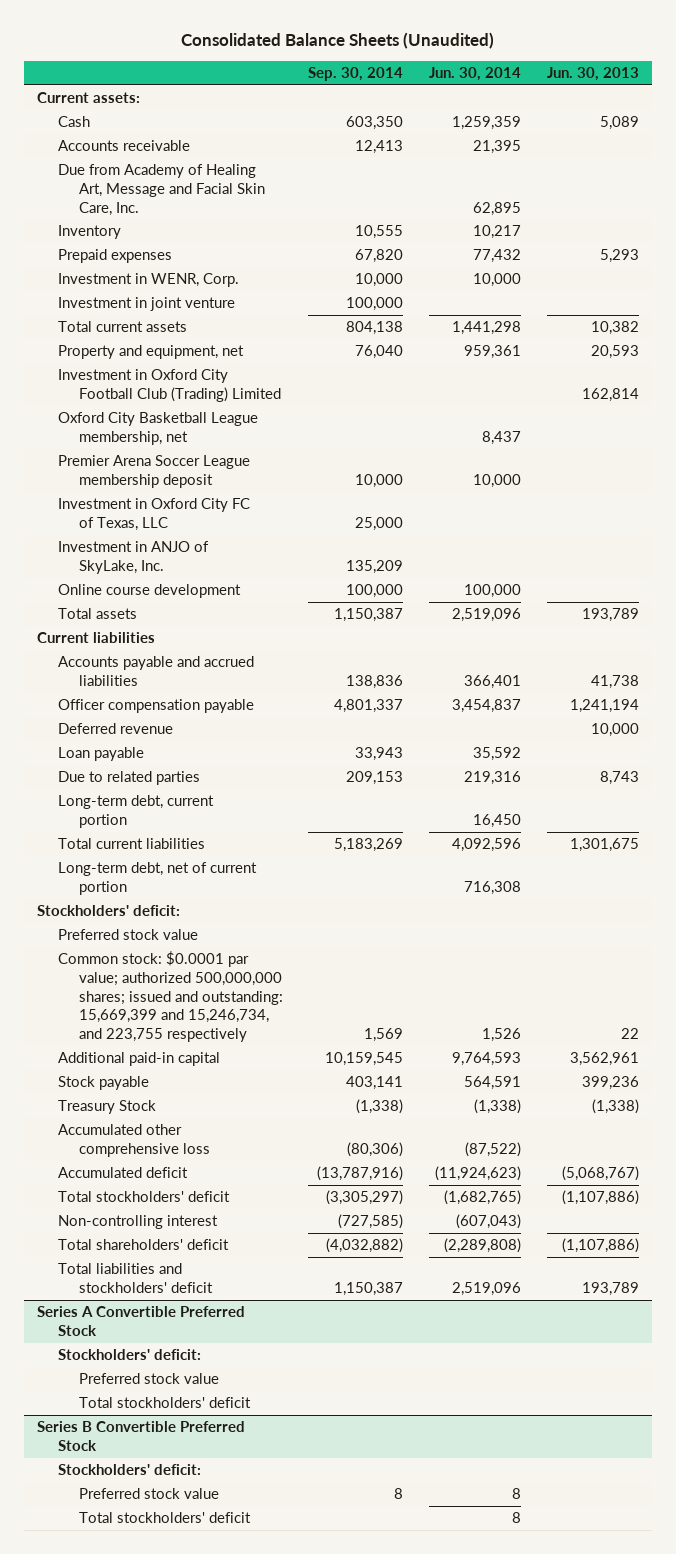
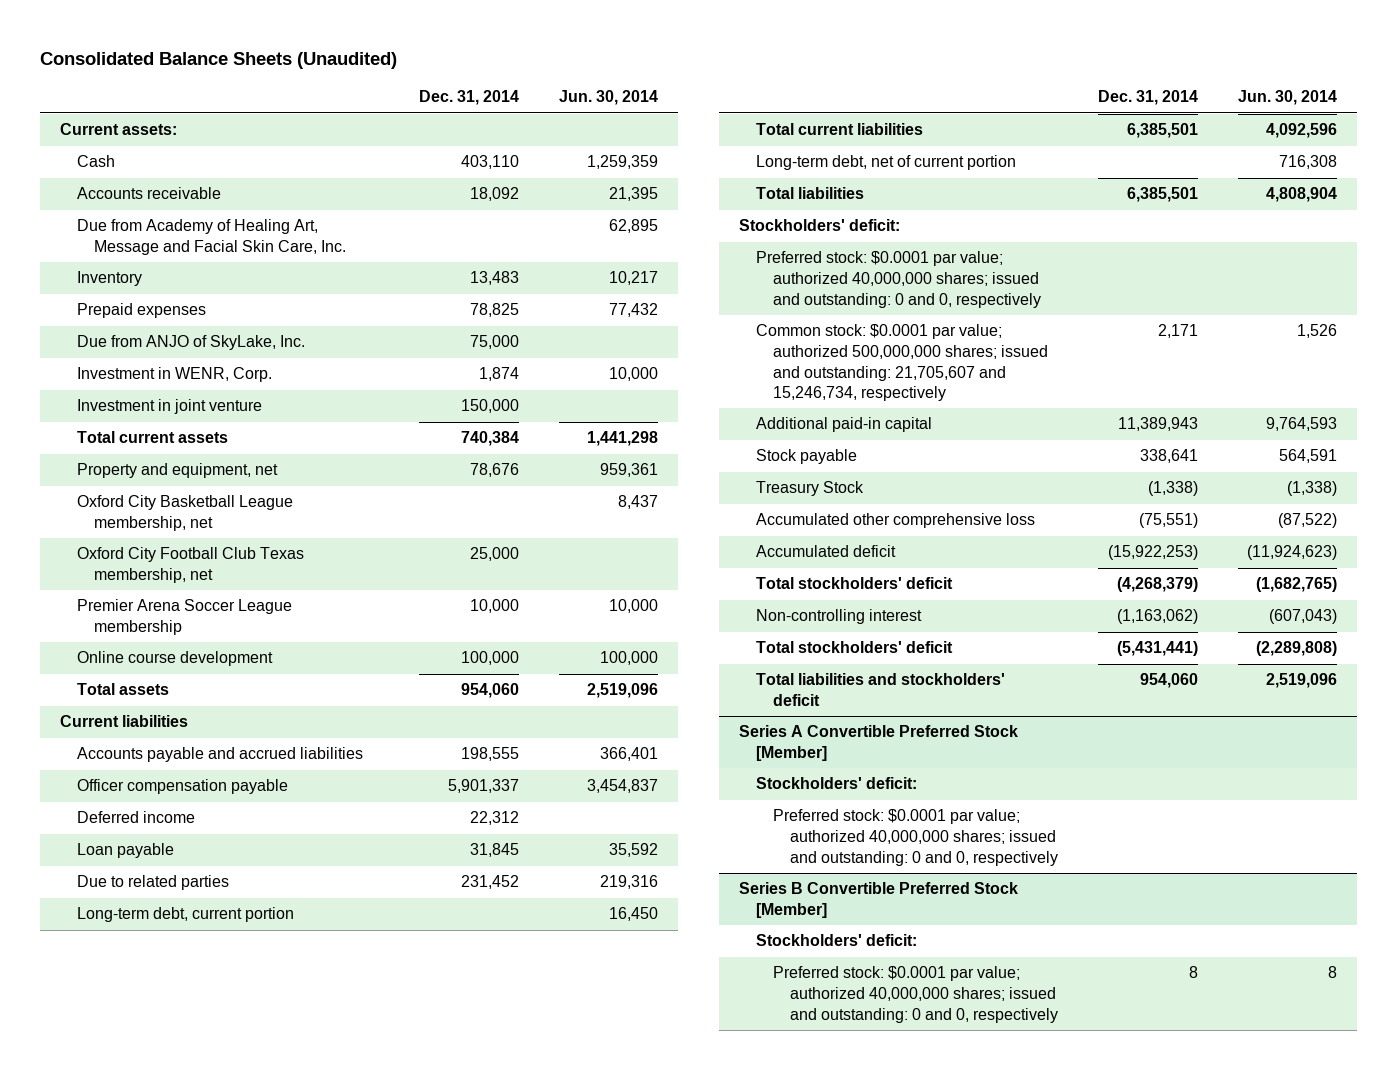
[308,66,404,81] Sep. 30, 2014 -> none
[547,66,640,81] Jun. 30, 2013 -> none
none -> [418,90,519,106] Dec. 31, 2014
none -> [76,335,305,351] Due from ANJO of SkyLake, Inc.
[57,369,281,402] Investment in Oxford City Football Club (Trading) Limited -> none
[57,498,250,531] Investment in Oxford City FC of Texas, LLC -> none
[57,541,209,574] Investment in ANJO of SkyLake, Inc. -> none
none -> [76,547,304,584] Oxford City Football Club Texas membership, net
[57,455,250,488] Premier Arena Soccer League membership deposit -> [76,599,292,636] Premier Arena Soccer League membership
[57,723,173,735] Deferred revenue -> none
none -> [76,811,195,824] Deferred income
none -> [755,187,864,200] Total liabilities
[57,929,198,941] Preferred stock value -> [755,251,1041,308] Preferred stock: $0.0001 par value; authorized 40,000,000 shares; issued and outstanding: 0 and 0, respectively
[57,951,283,1042] Common stock: $0.0001 par value; authorized 500,000,000 shares; issued and outstanding: 15,669,399 and 15,246,734, and 223,755 respectively -> [755,324,1048,402] Common stock: $0.0001 par value; authorized 500,000,000 shares; issued and outstanding: 21,705,607 and 15,246,734, respectively
[57,1239,229,1251] Total shareholders' deficit -> [755,641,953,654] Total stockholders' deficit
[36,1306,245,1336] Series A Convertible Preferred Stock -> [738,725,1018,762] Series A Convertible Preferred Stock [Member]
[78,1397,251,1409] Total stockholders' deficit -> none
[78,1373,219,1385] Preferred stock value -> [772,809,1058,866] Preferred stock: $0.0001 par value; authorized 40,000,000 shares; issued and outstanding: 0 and 0, respectively
[36,1421,245,1451] Series B Convertible Preferred Stock -> [738,882,1018,919] Series B Convertible Preferred Stock [Member]
[78,1512,251,1524] Total stockholders' deficit -> none
[78,1488,219,1500] Preferred stock value -> [772,966,1058,1023] Preferred stock: $0.0001 par value; authorized 40,000,000 shares; issued and outstanding: 0 and 0, respectively

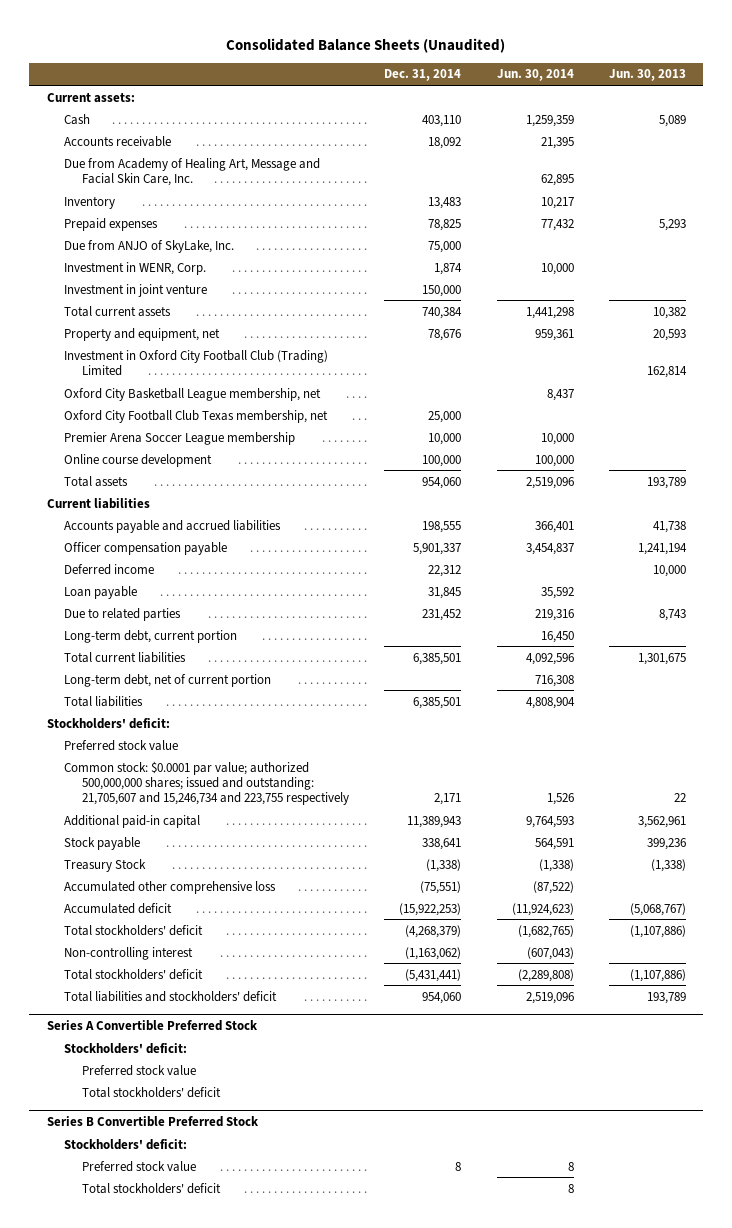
none -> [608,69,686,82] Jun. 30, 2013
none -> [64,349,329,376] Investment in Oxford City Football Club (Trading) Limited
[755,251,1041,308] Preferred stock: $0.0001 par value; authorized 40,000,000 shares; issued and outstanding: 0 and 0, respectively -> [64,739,179,751] Preferred stock value
[755,324,1048,402] Common stock: $0.0001 par value; authorized 500,000,000 shares; issued and outstanding: 21,705,607 and 15,246,734, respectively -> [64,760,350,806] Common stock: $0.0001 par value; authorized 500,000,000 shares; issued and outstanding: 21,705,607 and 15,246,734 and 223,755 respectively
[738,725,1018,762] Series A Convertible Preferred Stock [Member] -> [46,1020,258,1032] Series A Convertible Preferred Stock
[772,809,1058,866] Preferred stock: $0.0001 par value; authorized 40,000,000 shares; issued and outstanding: 0 and 0, respectively -> [82,1064,197,1076] Preferred stock value
none -> [82,1086,222,1098] Total stockholders' deficit
[738,882,1018,919] Series B Convertible Preferred Stock [Member] -> [46,1116,259,1128] Series B Convertible Preferred Stock
[772,966,1058,1023] Preferred stock: $0.0001 par value; authorized 40,000,000 shares; issued and outstanding: 0 and 0, respectively -> [82,1160,197,1172] Preferred stock value
none -> [82,1182,222,1194] Total stockholders' deficit

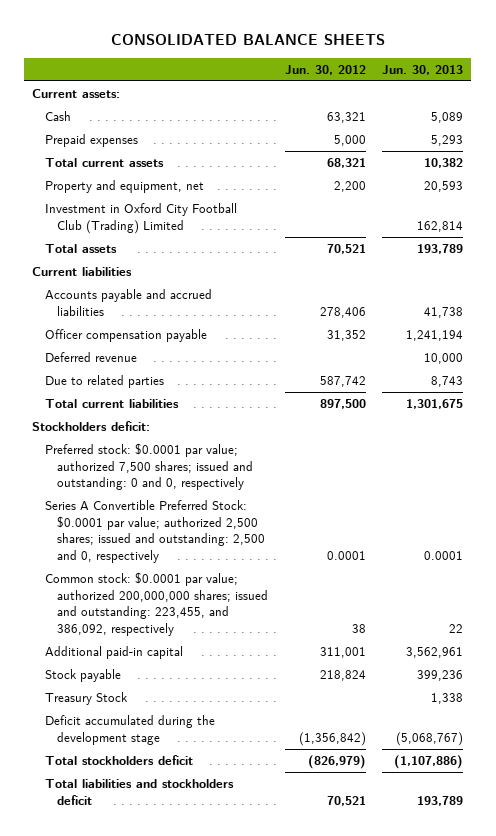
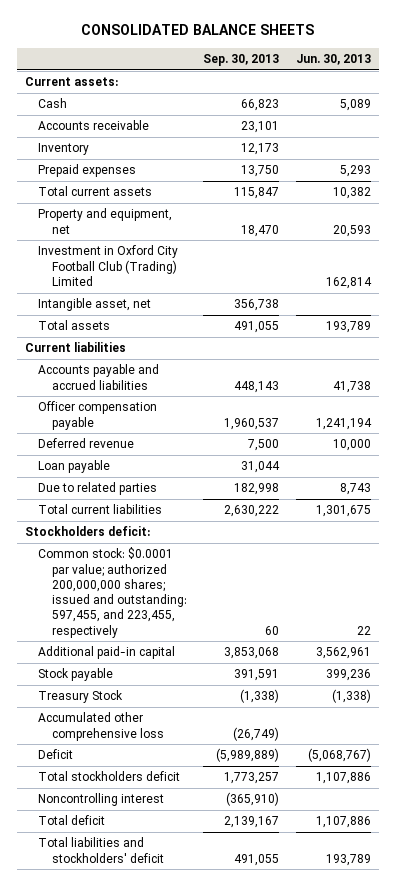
[284,64,366,75] Jun. 30, 2012 -> none
none -> [203,53,280,66] Sep. 30, 2013
none -> [38,120,150,131] Accounts receivable
none -> [38,143,90,156] Inventory
none -> [38,298,152,312] Intangible asset, net
none -> [38,460,111,474] Loan payable
[44,443,254,491] Preferred stock: $0.0001 par value; authorized 7,500 shares; issued and outstanding: 0 and 0, respectively -> none
[44,500,266,564] Series A Convertible Preferred Stock: $0.0001 par value; authorized 2,500 shares; issued and outstanding: 2,500 and 0, respectively -> none
[44,572,269,637] Common stock: $0.0001 par value; authorized 200,000,000 shares; issued and outstanding: 223,455, and 386,092, respectively -> [38,547,187,638] Common stock: $0.0001 par value; authorized 200,000,000 shares; issued and outstanding: 597,455, and 223,455, respectively
[431,693,464,705] 1,338 -> [331,689,371,704] (1,338)
none -> [38,712,164,741] Accumulated other comprehensive loss
[44,715,215,745] Deficit accumulated during the development stage -> [38,749,74,760] Deficit
[394,755,464,770] (1,107,886) -> [315,772,371,785] 1,107,886
none -> [38,793,165,807] Noncontrolling interest
none -> [38,815,106,826] Total deficit
[44,779,234,805] Total liabilities and stockholders deficit -> [38,837,164,863] Total liabilities and stockholders' deficit

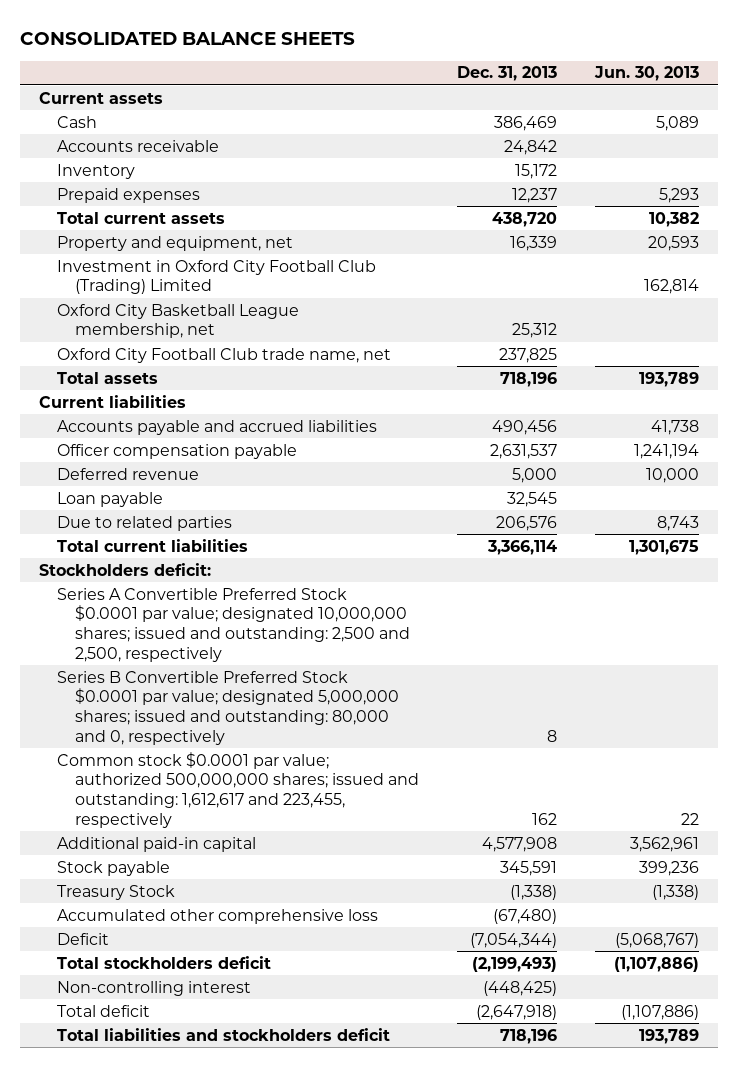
[203,53,280,66] Sep. 30, 2013 -> none
none -> [456,66,557,82] Dec. 31, 2013
[24,77,118,87] Current assets: -> [38,91,163,104] Current assets
[38,298,152,312] Intangible asset, net -> none
none -> [56,303,299,339] Oxford City Basketball League membership, net
none -> [56,347,391,363] Oxford City Football Club trade name, net
none -> [56,587,410,662] Series A Convertible Preferred Stock $0.0001 par value; designated 10,000,000 shares; issued and outstanding: 2,500 and 2,500, respectively
none -> [56,670,399,745] Series B Convertible Preferred Stock $0.0001 par value; designated 5,000,000 shares; issued and outstanding: 80,000 and 0, respectively
[38,547,187,638] Common stock: $0.0001 par value; authorized 200,000,000 shares; issued and outstanding: 597,455, and 223,455, respectively -> [56,751,419,828] Common stock $0.0001 par value; authorized 500,000,000 shares; issued and outstanding: 1,612,617 and 223,455, respectively
[315,772,371,785] 1,107,886 -> [613,956,699,972] (1,107,886)
[38,793,165,807] Noncontrolling interest -> [56,980,251,996] Non-controlling interest
[315,816,371,829] 1,107,886 -> [620,1004,699,1020] (1,107,886)
[38,837,164,863] Total liabilities and stockholders' deficit -> [56,1027,390,1041] Total liabilities and stockholders deficit

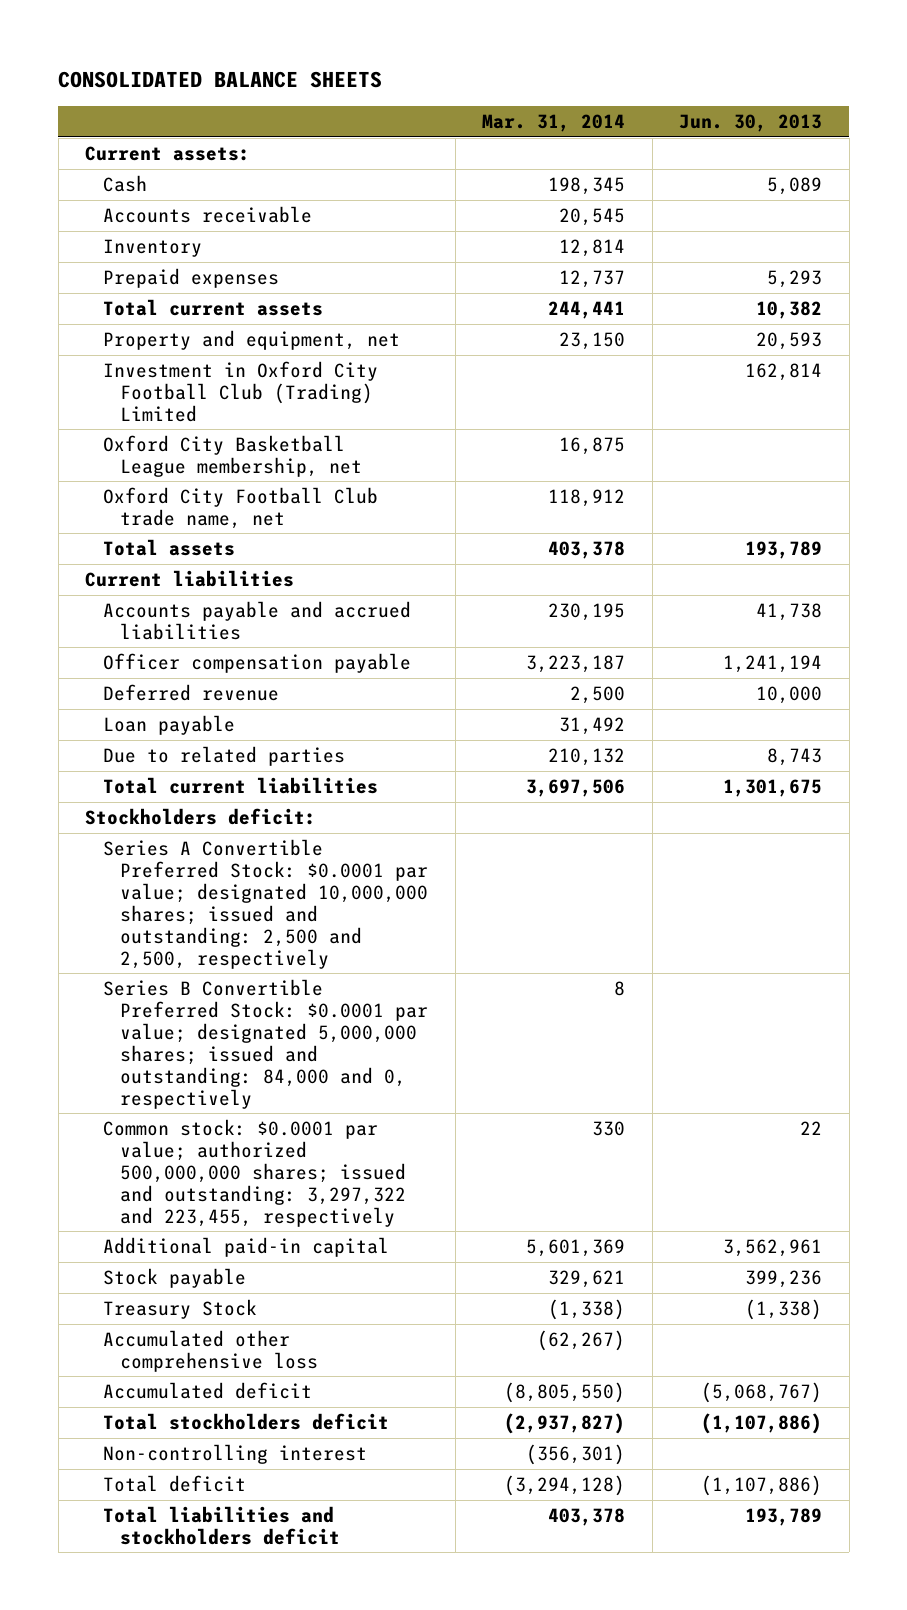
[456,66,557,82] Dec. 31, 2013 -> none
none -> [482,113,626,132] Mar. 31, 2014
[38,91,163,104] Current assets -> [85,145,251,161] Current assets:
[56,587,410,662] Series A Convertible Preferred Stock $0.0001 par value; designated 10,000,000 shares; issued and outstanding: 2,500 and 2,500, respectively -> [102,838,429,969] Series A Convertible Preferred Stock: $0.0001 par value; designated 10,000,000 shares; issued and outstanding: 2,500 and 2,500, respectively
[56,670,399,745] Series B Convertible Preferred Stock $0.0001 par value; designated 5,000,000 shares; issued and outstanding: 80,000 and 0, respectively -> [102,978,429,1109] Series B Convertible Preferred Stock: $0.0001 par value; designated 5,000,000 shares; issued and outstanding: 84,000 and 0, respectively
[56,751,419,828] Common stock $0.0001 par value; authorized 500,000,000 shares; issued and outstanding: 1,612,617 and 223,455, respectively -> [102,1118,407,1227] Common stock: $0.0001 par value; authorized 500,000,000 shares; issued and outstanding: 3,297,322 and 223,455, respectively
[56,932,109,945] Deficit -> [102,1381,312,1399] Accumulated deficit

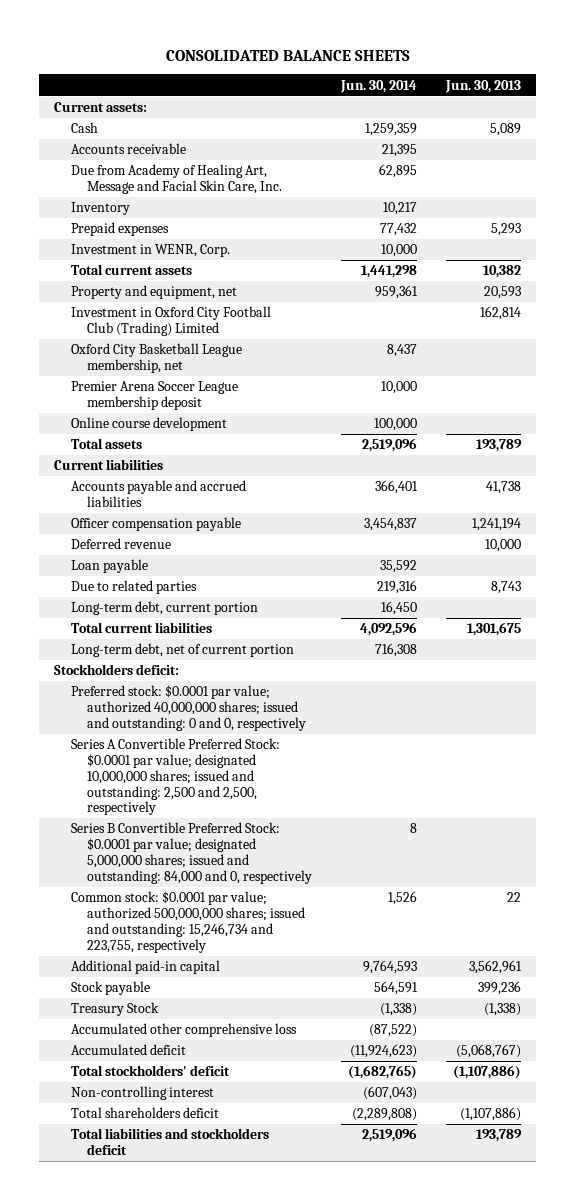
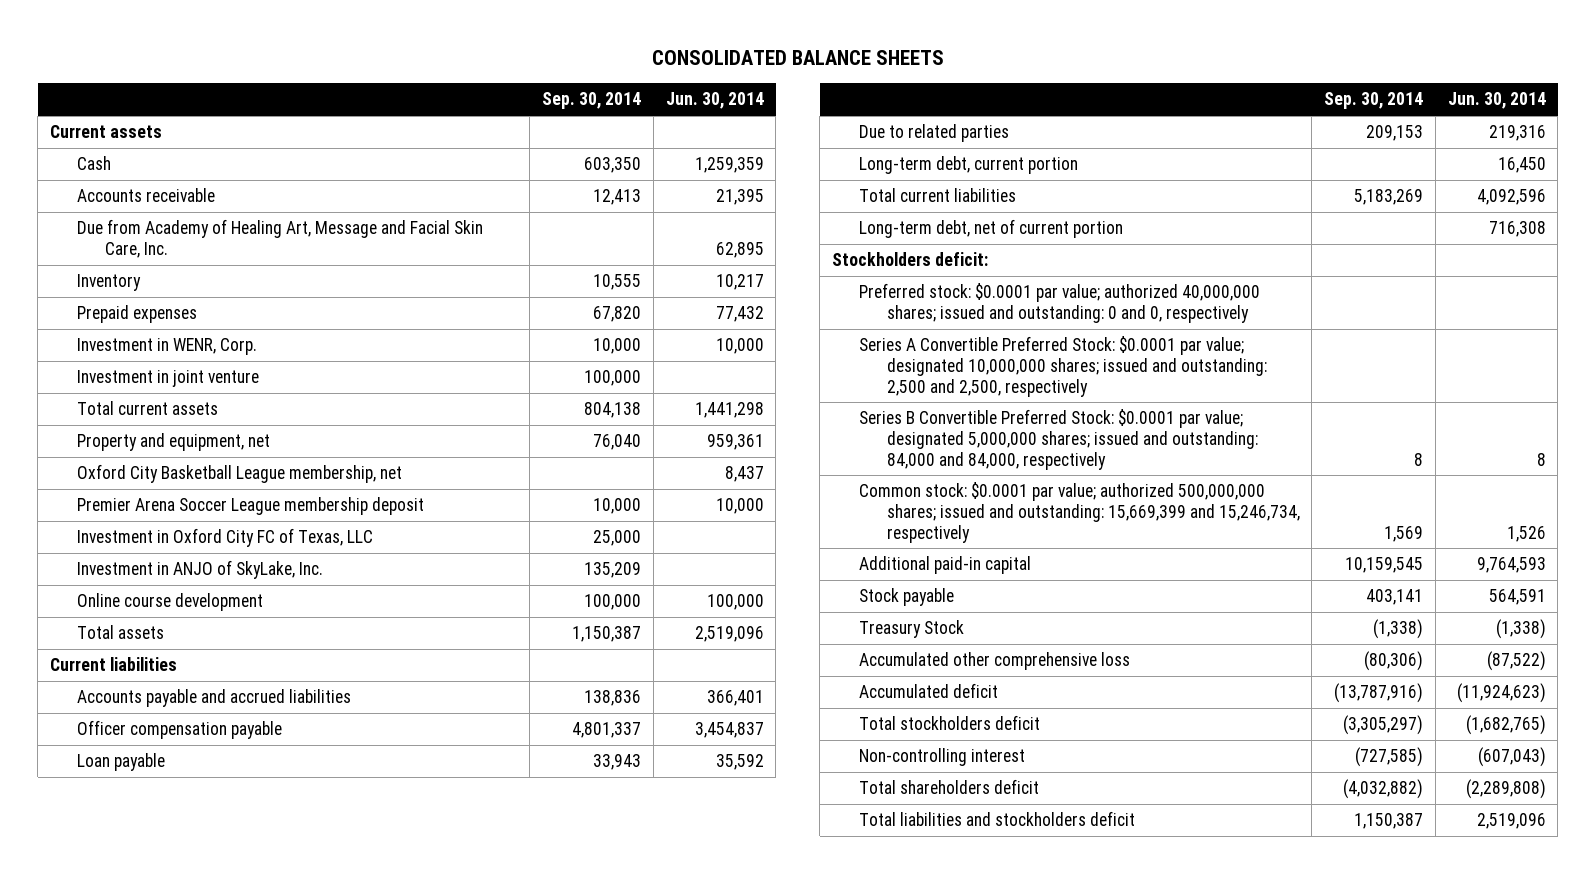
[445,79,522,93] Jun. 30, 2013 -> none
none -> [542,92,642,110] Sep. 30, 2014
[53,102,147,113] Current assets: -> [50,125,163,139] Current assets
none -> [77,370,260,388] Investment in joint venture
[70,306,271,337] Investment in Oxford City Football Club (Trading) Limited -> none
none -> [77,528,374,548] Investment in Oxford City FC of Texas, LLC
none -> [77,560,324,580] Investment in ANJO of SkyLake, Inc.
[70,538,171,550] Deferred revenue -> none
[70,822,313,884] Series B Convertible Preferred Stock: $0.0001 par value; designated 5,000,000 shares; issued and outstanding: 84,000 and 0, respectively -> [859,409,1258,470] Series B Convertible Preferred Stock: $0.0001 par value; designated 5,000,000 shares; issued and outstanding: 84,000 and 84,000, respectively
[70,891,306,953] Common stock: $0.0001 par value; authorized 500,000,000 shares; issued and outstanding: 15,246,734 and 223,755, respectively -> [859,482,1300,543] Common stock: $0.0001 par value; authorized 500,000,000 shares; issued and outstanding: 15,669,399 and 15,246,734, respectively
[70,1065,230,1077] Total stockholders' deficit -> [859,715,1041,731] Total stockholders deficit

